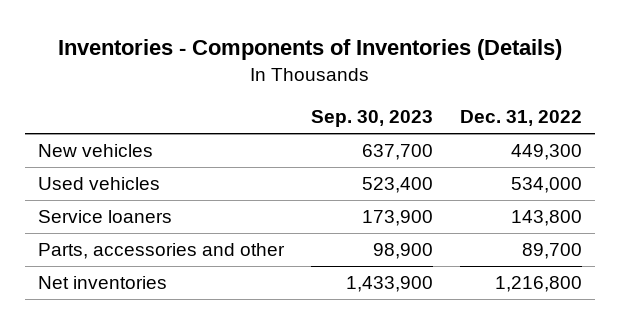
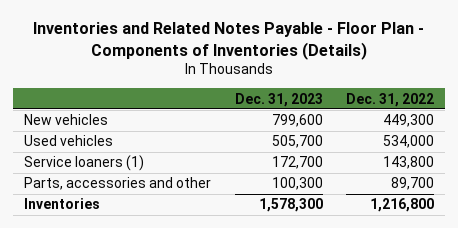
[58,38,563,60] Inventories - Components of Inventories (Details) -> [33,22,425,60] Inventories and Related Notes Payable - Floor Plan - Components of Inventories (Details)
[311,110,434,128] Sep. 30, 2023 -> none
none -> [234,92,323,107] Dec. 31, 2023
[38,210,173,224] Service loaners -> [24,155,145,172] Service loaners (1)
[38,276,168,290] Net inventories -> [24,198,101,210] Inventories

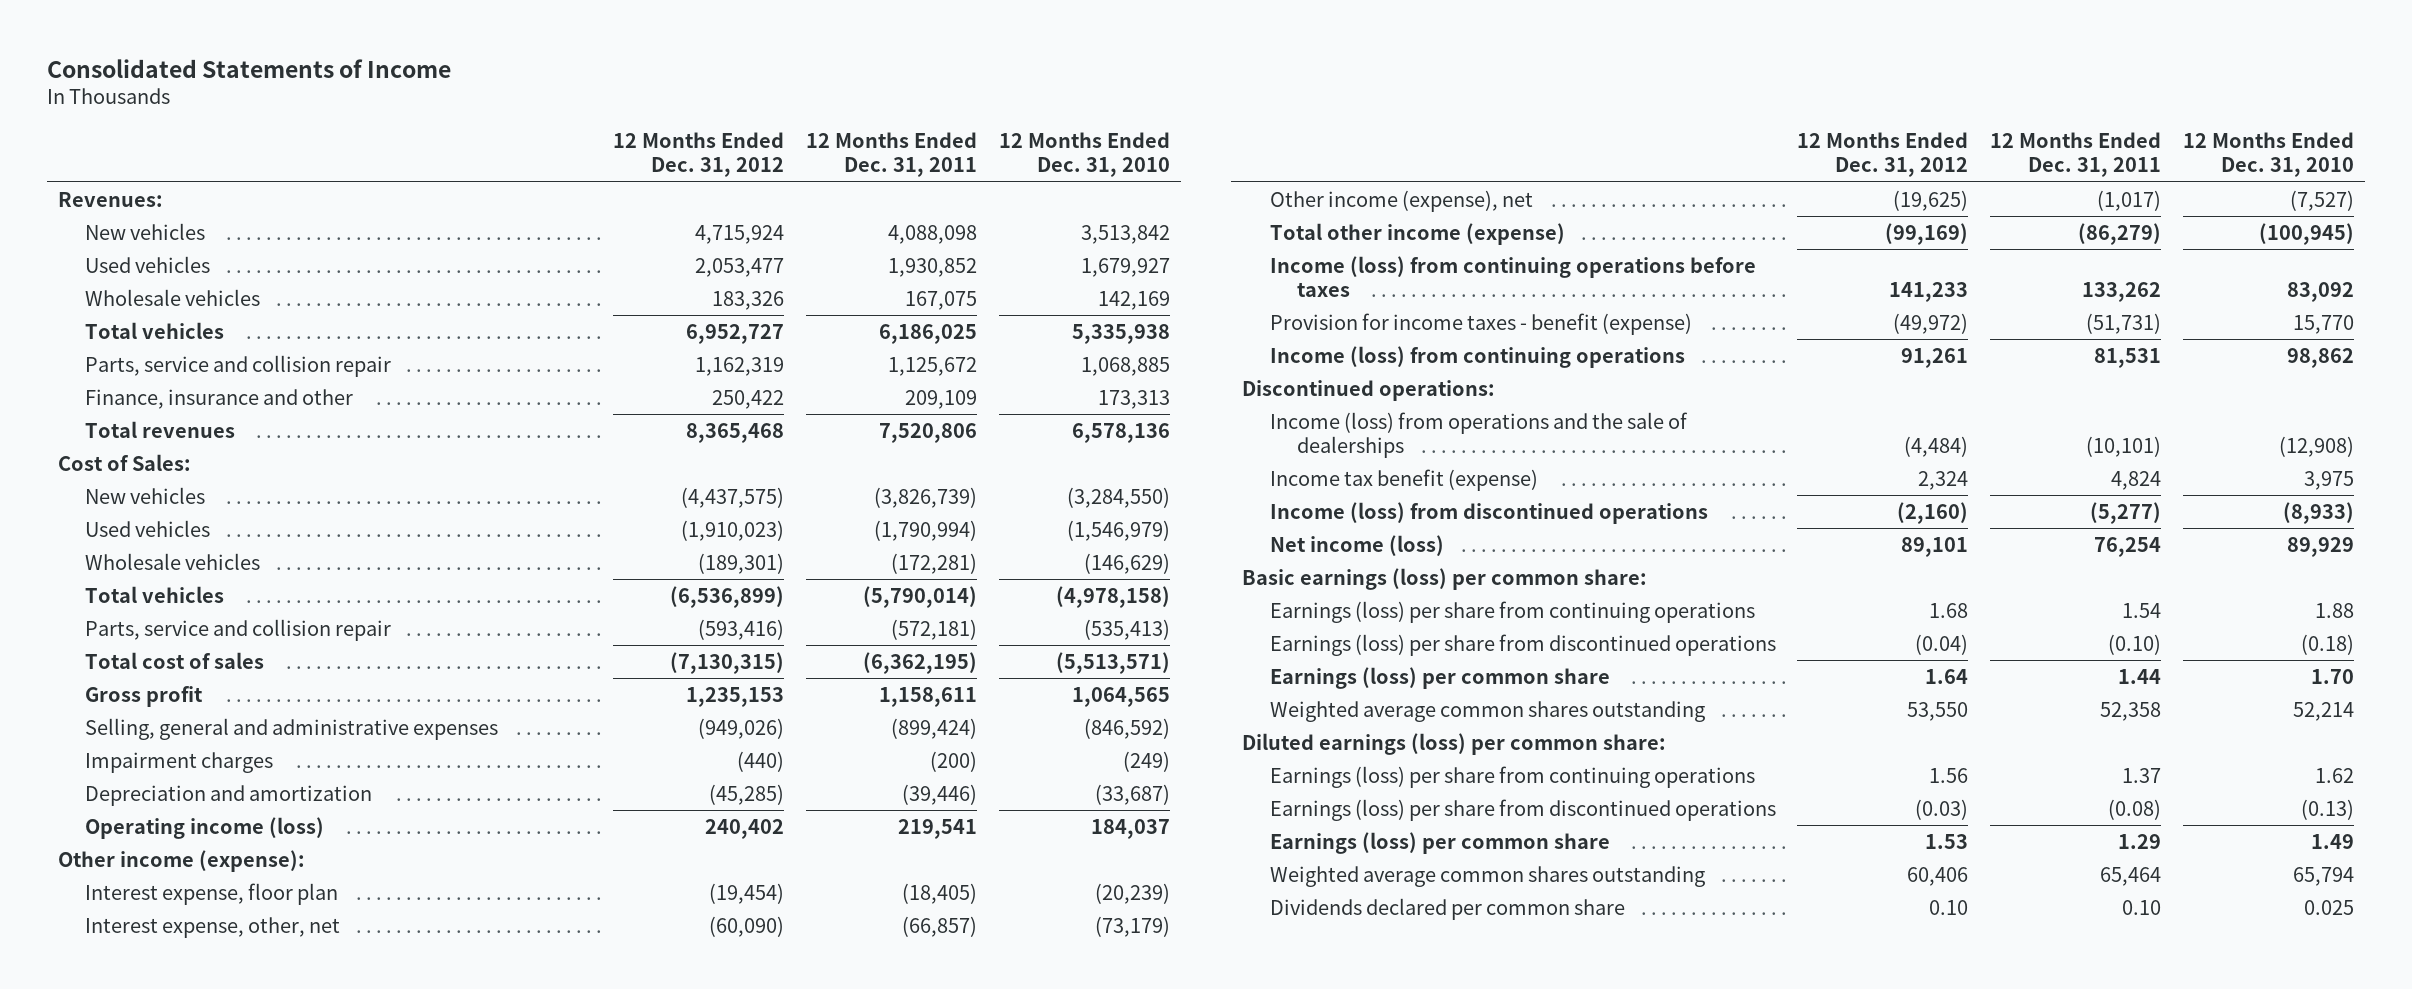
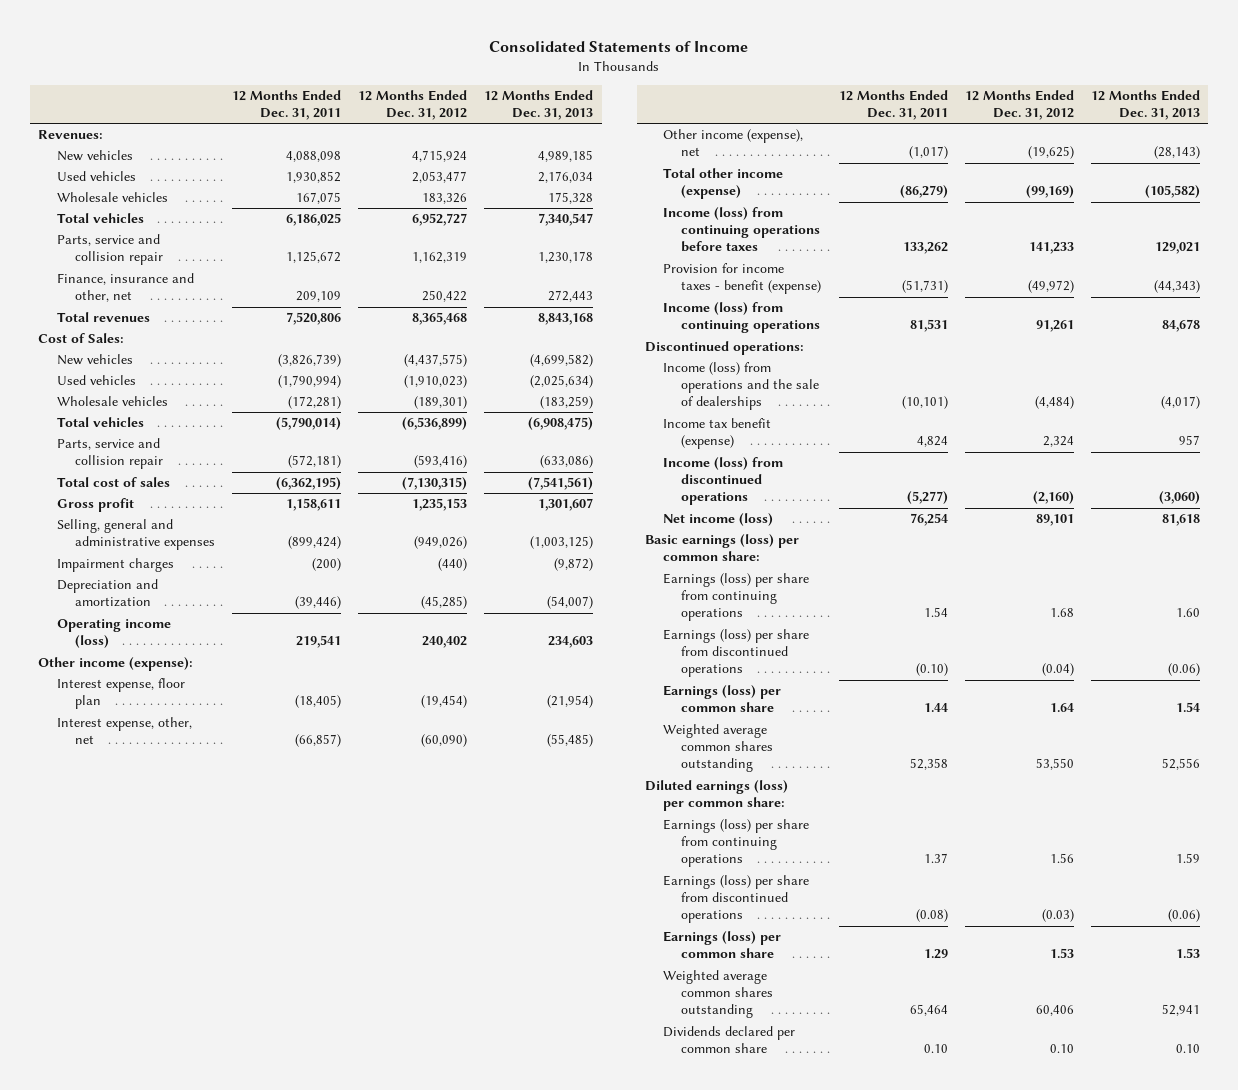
[999,131,1171,178] 12 Months Ended Dec. 31, 2010 -> none
none -> [484,89,594,121] 12 Months Ended Dec. 31, 2013
[85,388,354,409] Finance, insurance and other -> [56,273,194,303] Finance, insurance and other, net

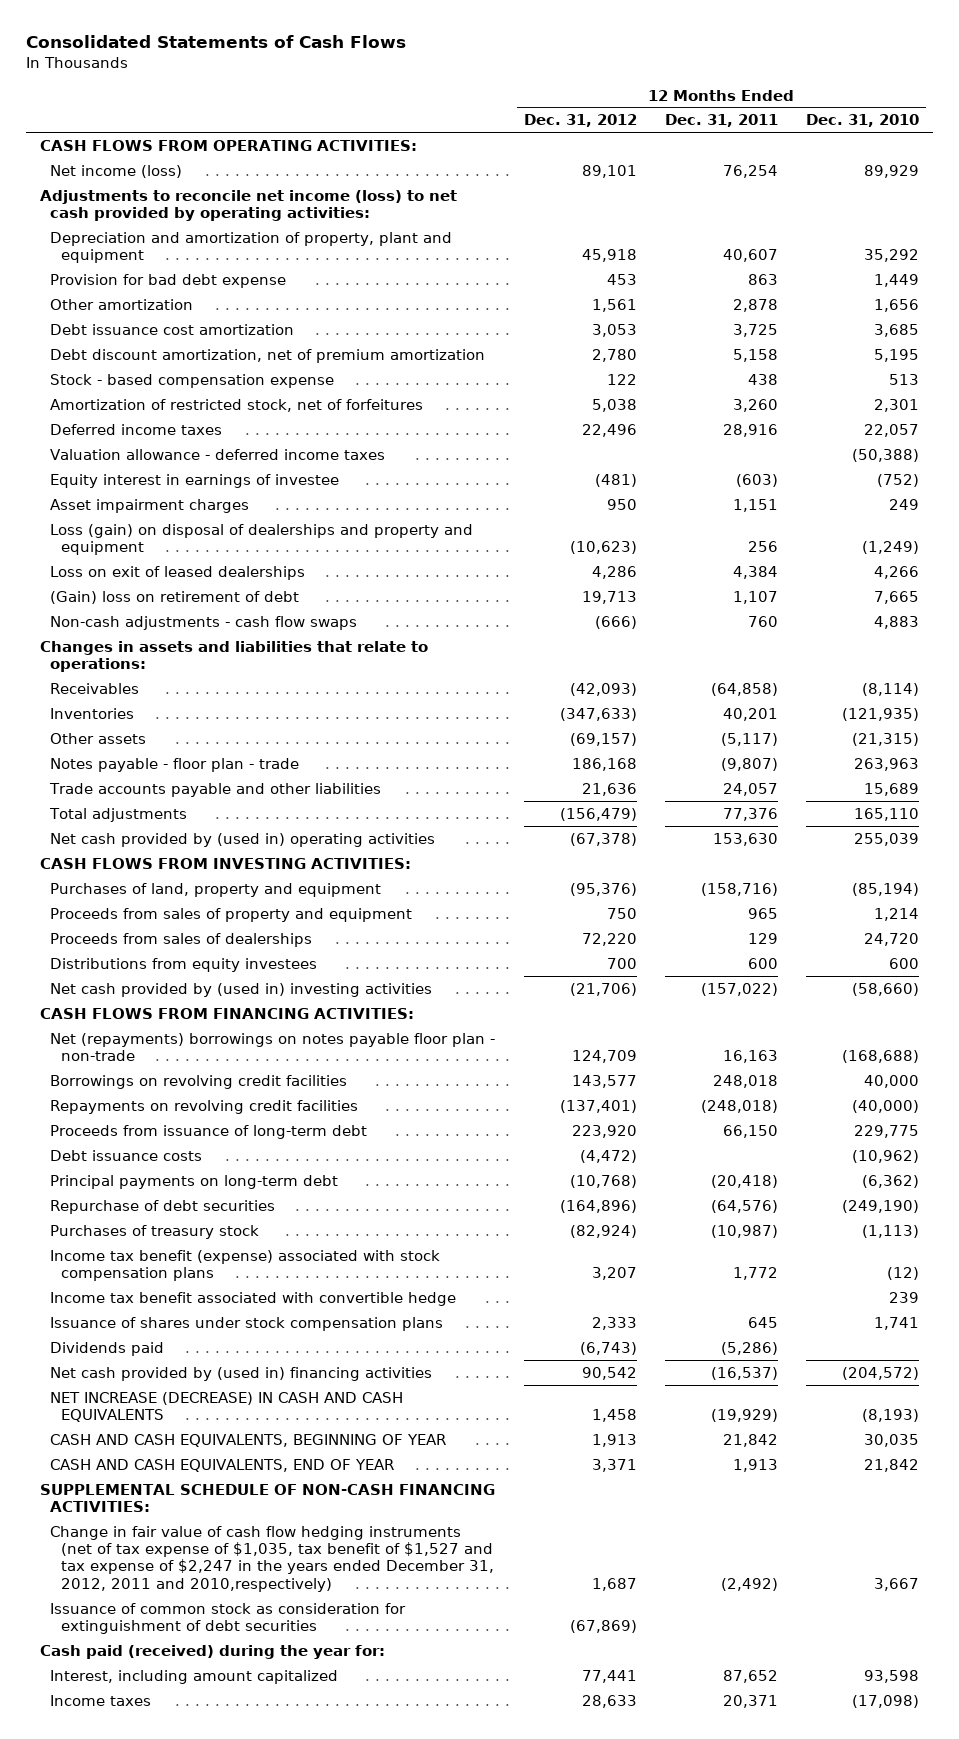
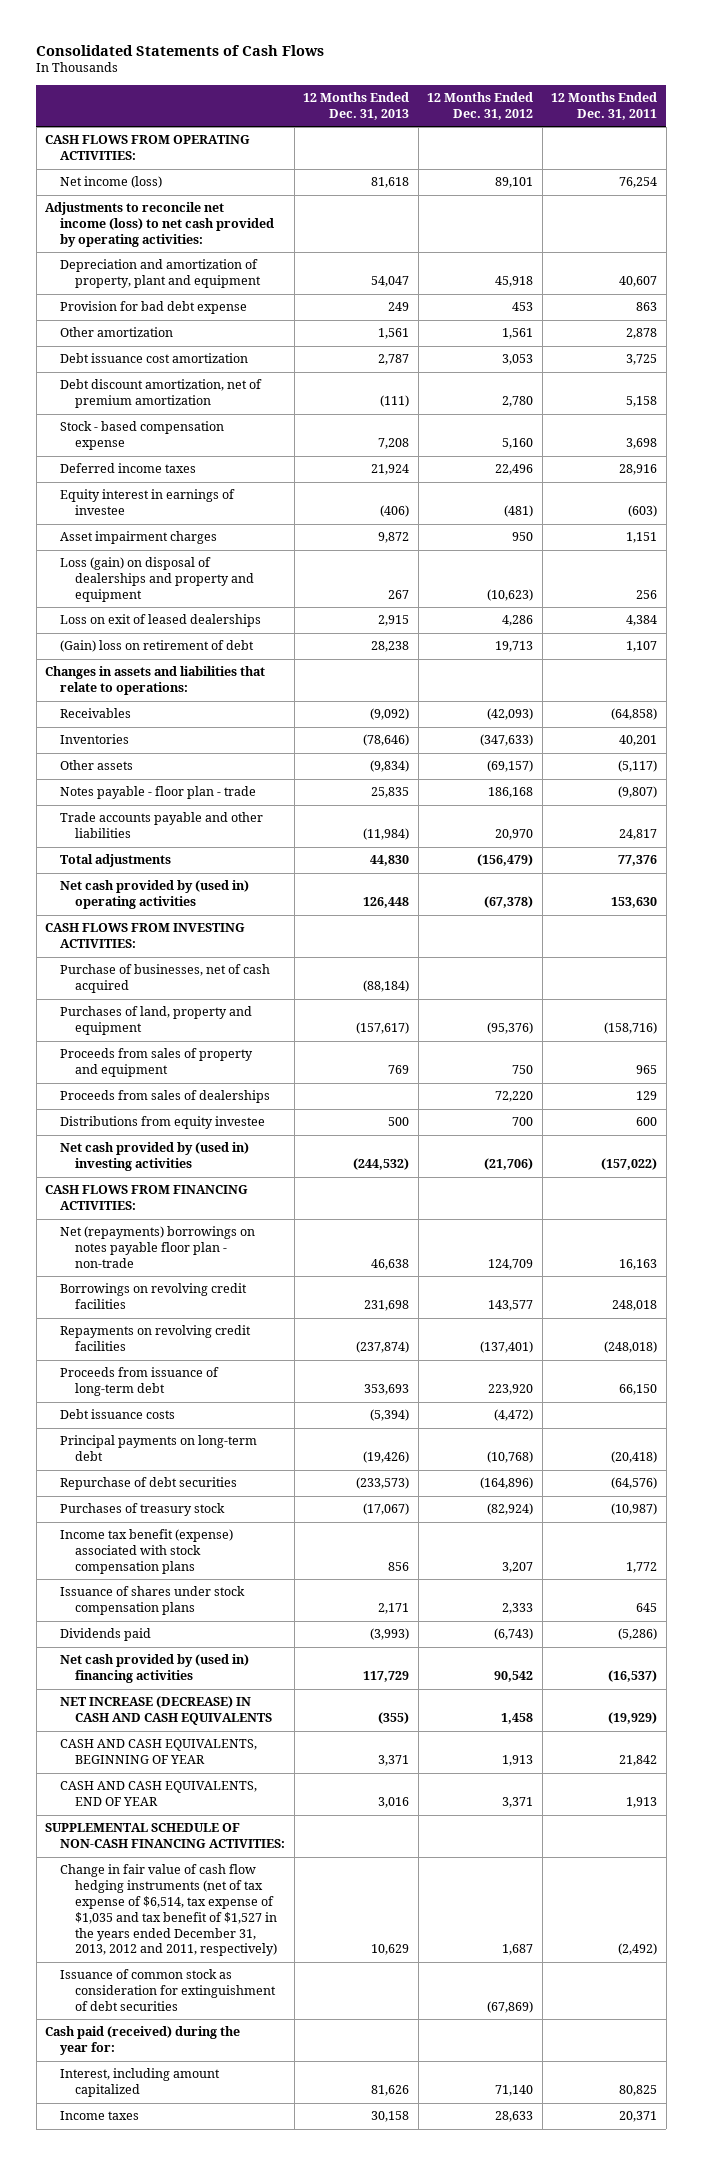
[805,114,919,128] Dec. 31, 2010 -> none
none -> [303,92,410,120] 12 Months Ended Dec. 31, 2013
[50,398,424,412] Amortization of restricted stock, net of forfeitures -> none
[606,373,637,385] 122 -> [502,438,534,450] 5,160
[747,373,778,385] 438 -> [626,438,658,450] 3,698
[50,448,386,460] Valuation allowance - deferred income taxes -> none
[50,615,358,630] Non-cash adjustments - cash flow swaps -> none
[581,782,637,796] 21,636 -> [495,829,534,841] 20,970
[722,782,778,796] 24,057 -> [619,829,658,841] 24,817
none -> [60,964,271,994] Purchase of businesses, net of cash acquired
[50,957,318,972] Distributions from equity investees -> [60,1116,266,1130] Distributions from equity investee
[50,1291,457,1306] Income tax benefit associated with convertible hedge -> none
[50,1525,495,1592] Change in fair value of cash flow hedging instruments (net of tax expense of $1,035, tax benefit of $1,527 and tax expense of $2,247 in the years ended December 31, 2012, 2011 and 2010,respectively) -> [60,1864,278,1957] Change in fair value of cash flow hedging instruments (net of tax expense of $6,514, tax expense of $1,035 and tax benefit of $1,527 in the years ended December 31, 2013, 2012 and 2011, respectively)
[581,1669,637,1683] 77,441 -> [495,2085,534,2097] 71,140
[722,1669,778,1683] 87,652 -> [619,2085,658,2097] 80,825

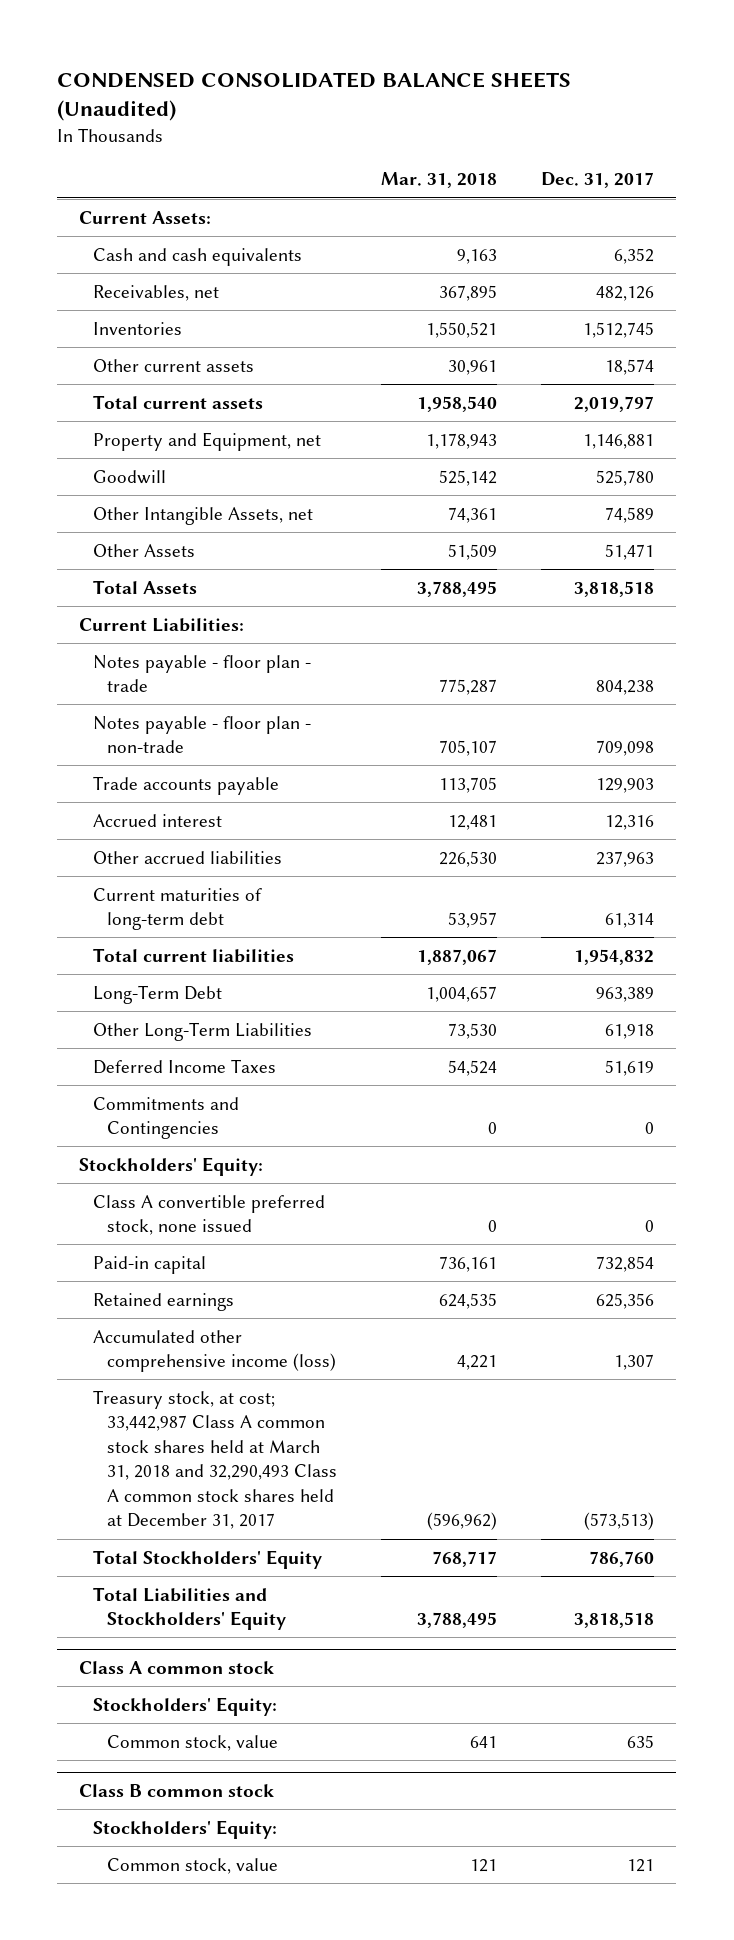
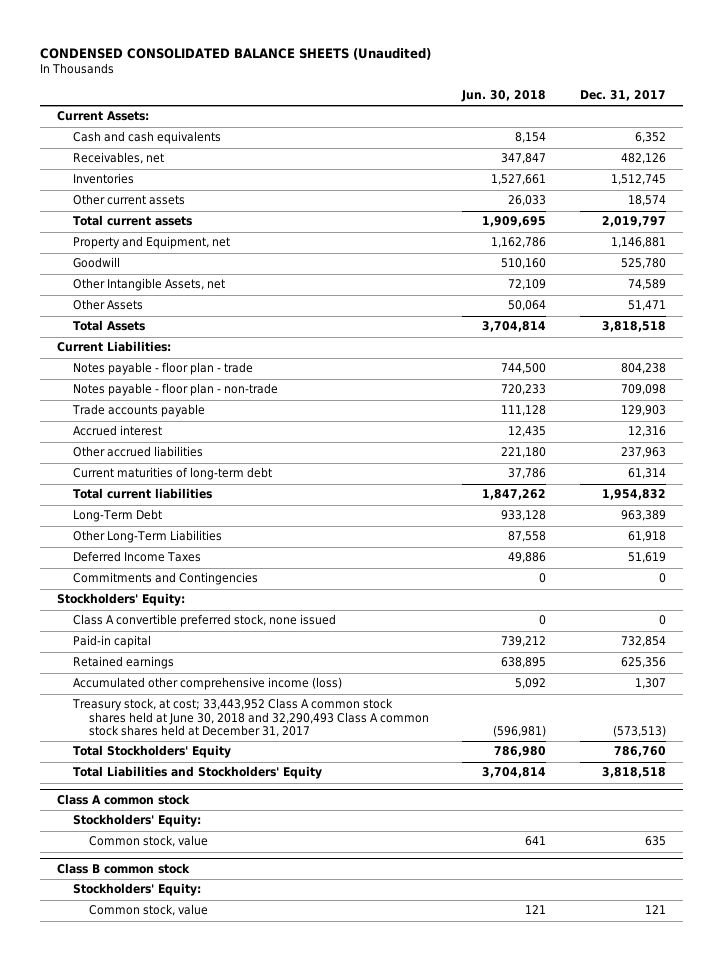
[381,172,498,189] Mar. 31, 2018 -> none
none -> [461,90,547,103] Jun. 30, 2018
[93,1389,338,1530] Treasury stock, at cost; 33,442,987 Class A common stock shares held at March 31, 2018 and 32,290,493 Class A common stock shares held at December 31, 2017 -> [71,698,429,738] Treasury stock, at cost; 33,443,952 Class A common stock shares held at June 30, 2018 and 32,290,493 Class A common stock shares held at December 31, 2017

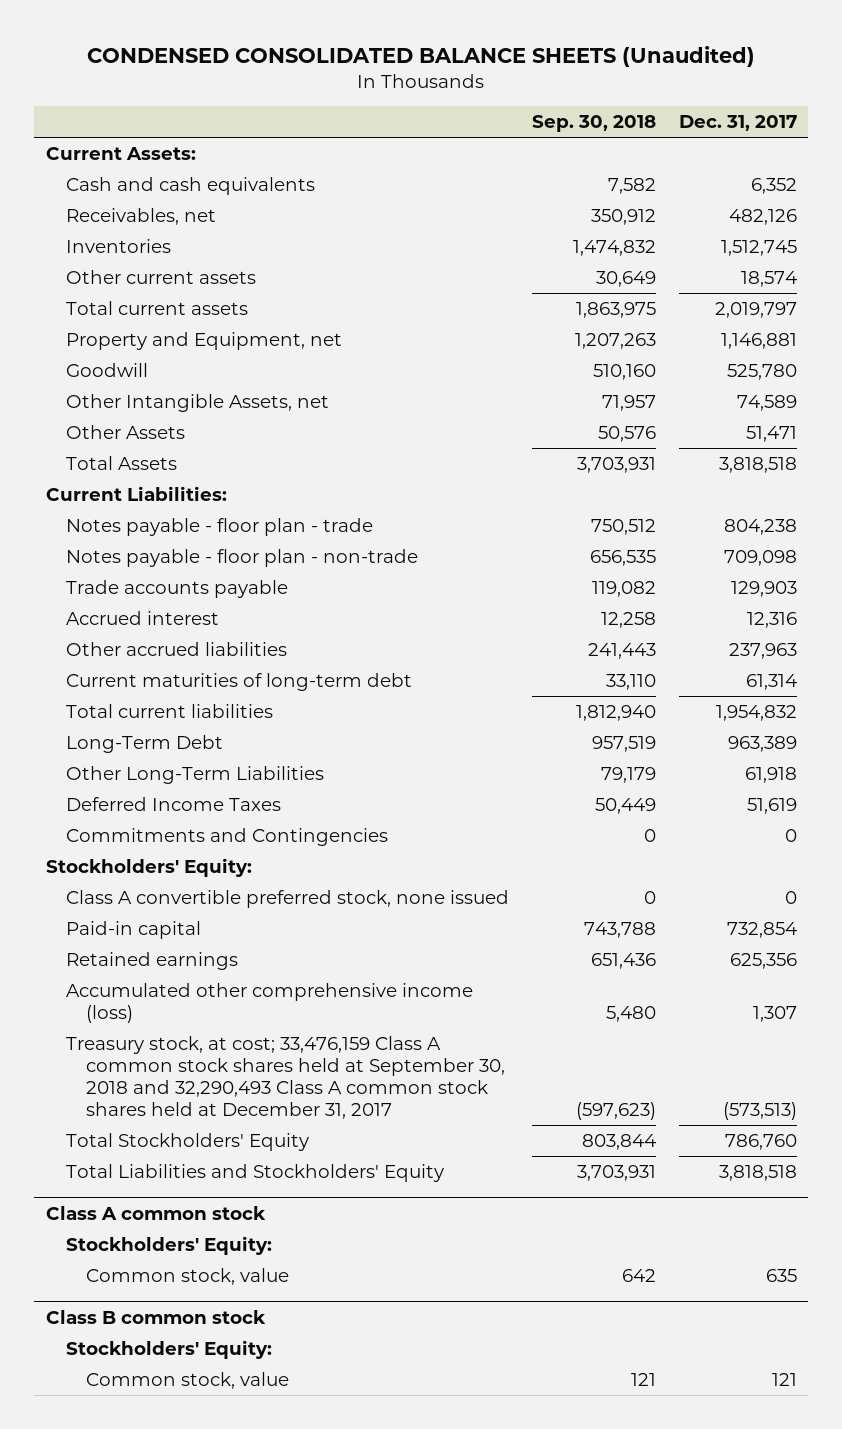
[461,90,547,103] Jun. 30, 2018 -> none
none -> [531,115,656,133] Sep. 30, 2018
[71,698,429,738] Treasury stock, at cost; 33,443,952 Class A common stock shares held at June 30, 2018 and 32,290,493 Class A common stock shares held at December 31, 2017 -> [65,1036,506,1119] Treasury stock, at cost; 33,476,159 Class A common stock shares held at September 30, 2018 and 32,290,493 Class A common stock shares held at December 31, 2017

